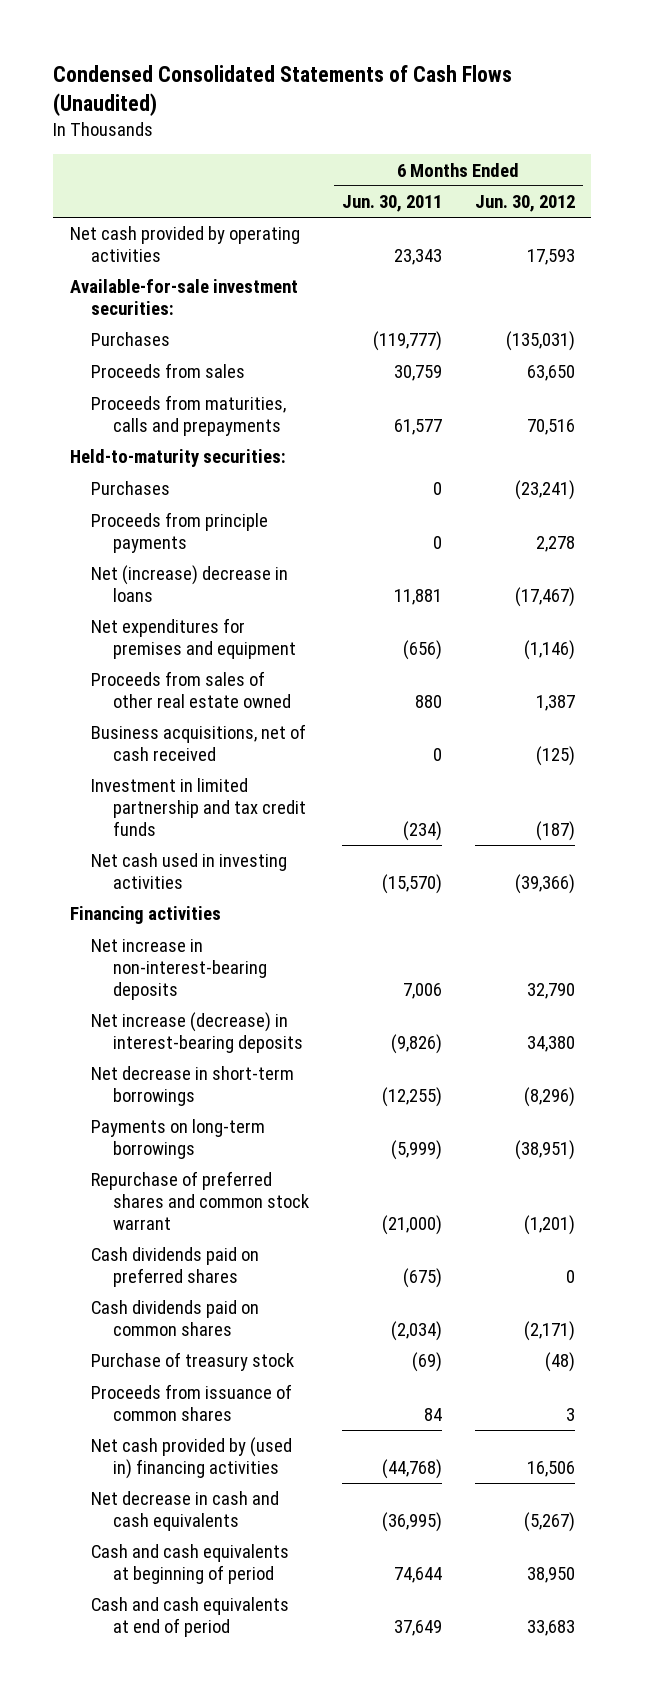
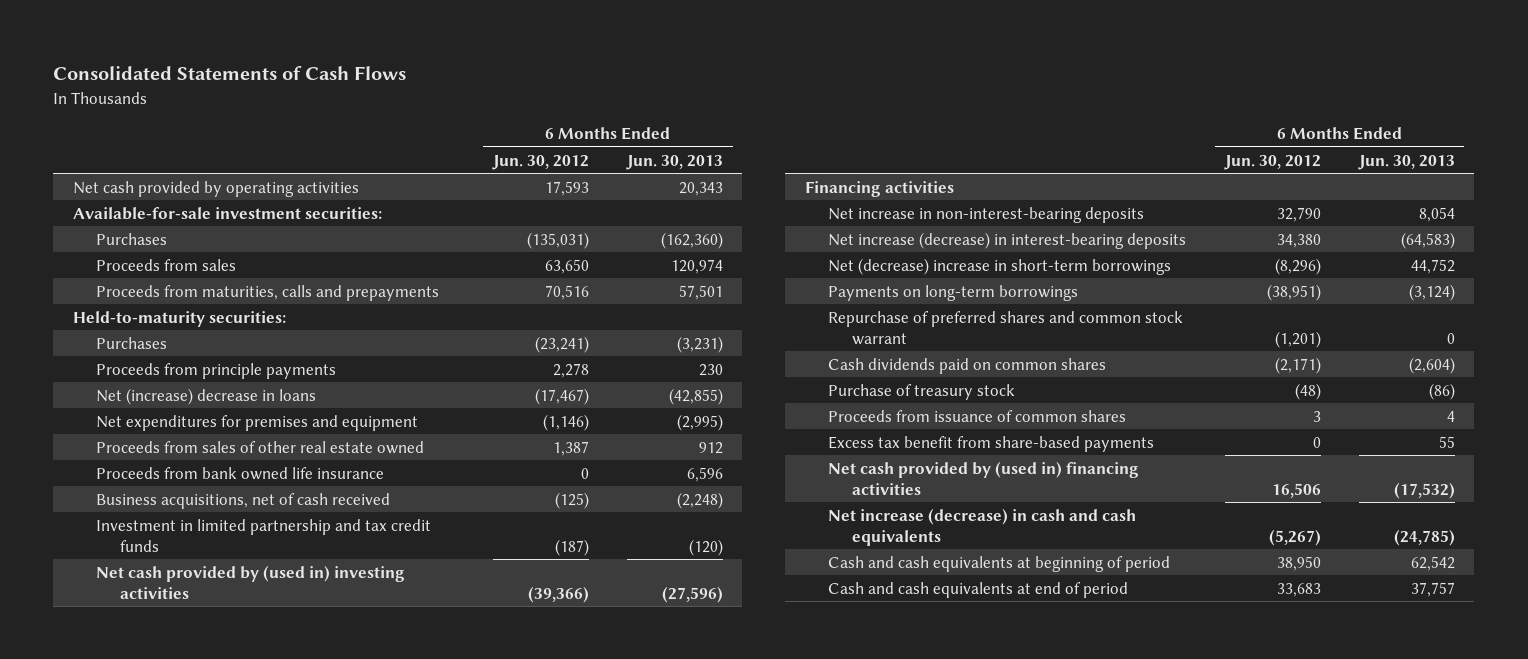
[53,64,513,116] Condensed Consolidated Statements of Cash Flows (Unaudited) -> [53,66,407,81] Consolidated Statements of Cash Flows
[341,195,442,213] Jun. 30, 2011 -> none
none -> [626,154,724,170] Jun. 30, 2013
none -> [96,466,385,480] Proceeds from bank owned life insurance
[91,853,288,890] Net cash used in investing activities -> [96,564,406,599] Net cash provided by (used in) investing activities
[91,1066,295,1107] Net decrease in short-term borrowings -> [828,257,1172,275] Net (decrease) increase in short-term borrowings
[91,1247,260,1288] Cash dividends paid on preferred shares -> none
none -> [828,435,1155,452] Excess tax benefit from share-based payments
[91,1491,280,1532] Net decrease in cash and cash equivalents -> [828,507,1137,546] Net increase (decrease) in cash and cash equivalents

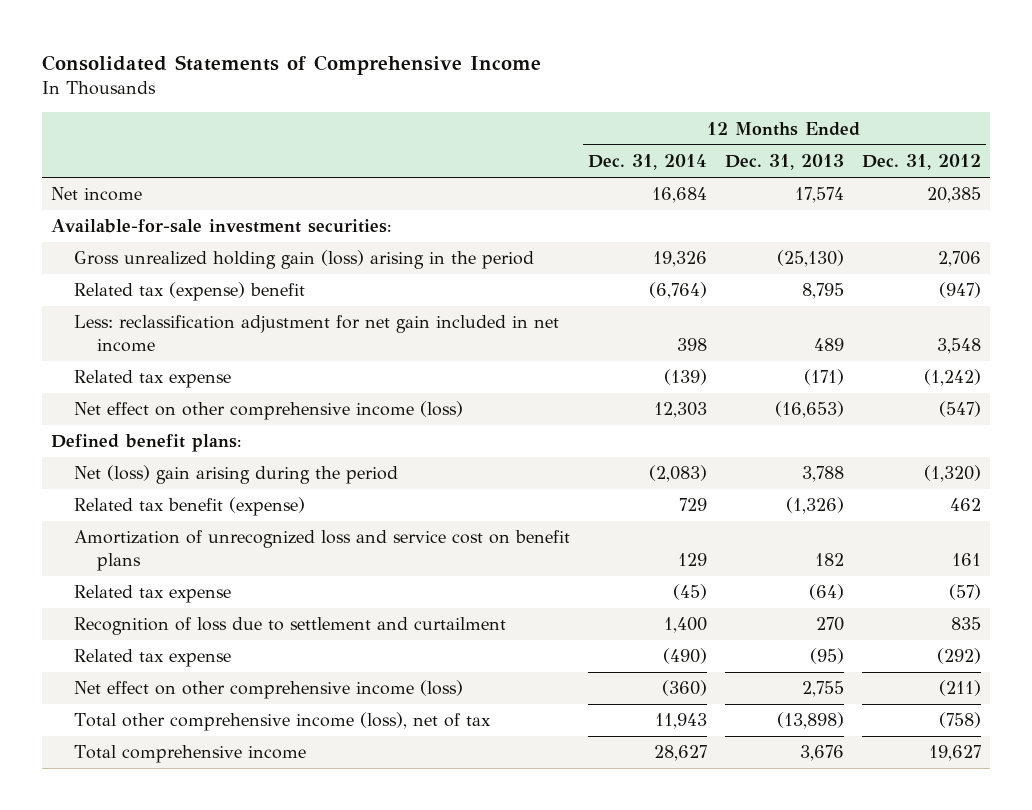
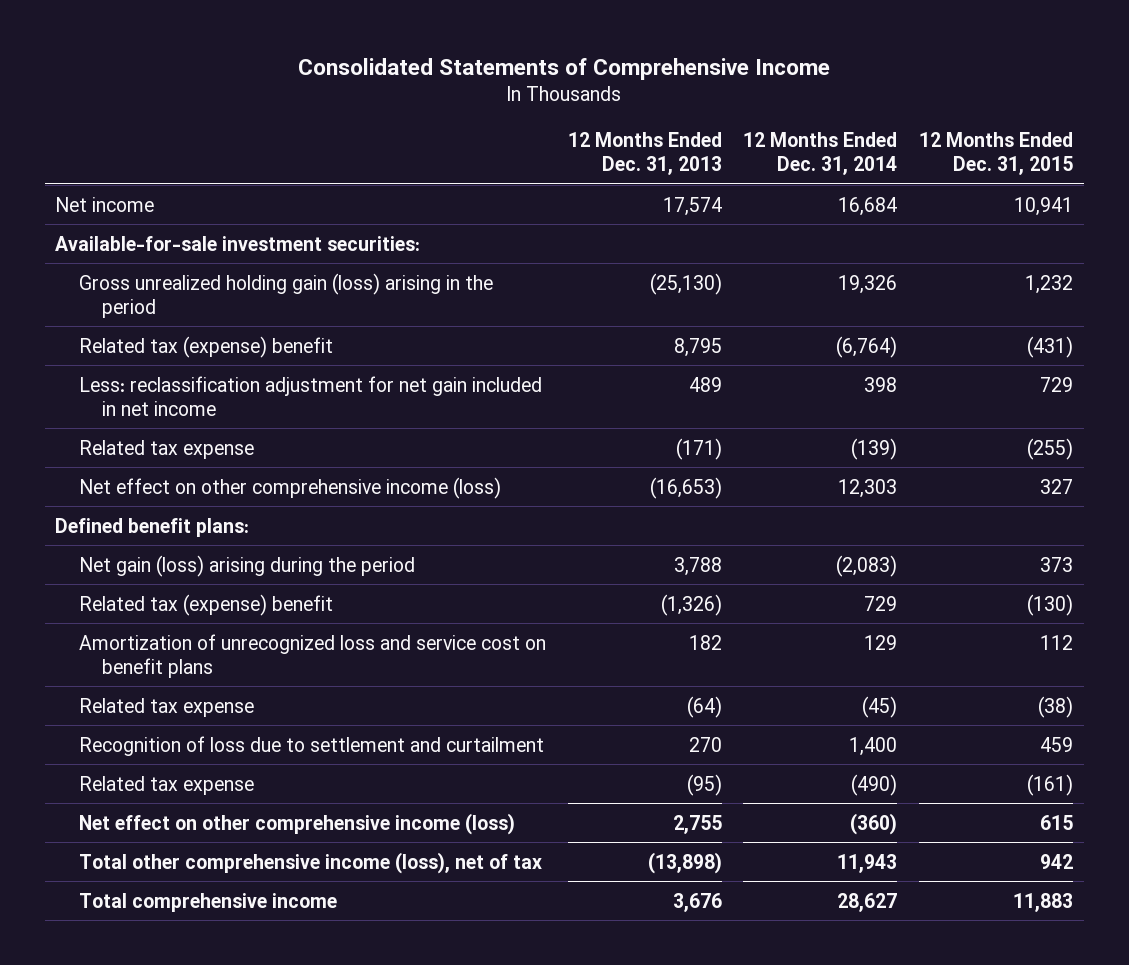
[862,154,982,171] Dec. 31, 2012 -> none
none -> [919,132,1074,176] 12 Months Ended Dec. 31, 2015
[73,465,398,485] Net (loss) gain arising during the period -> [78,554,415,577] Net gain (loss) arising during the period
[73,497,305,517] Related tax benefit (expense) -> [78,593,333,616] Related tax (expense) benefit

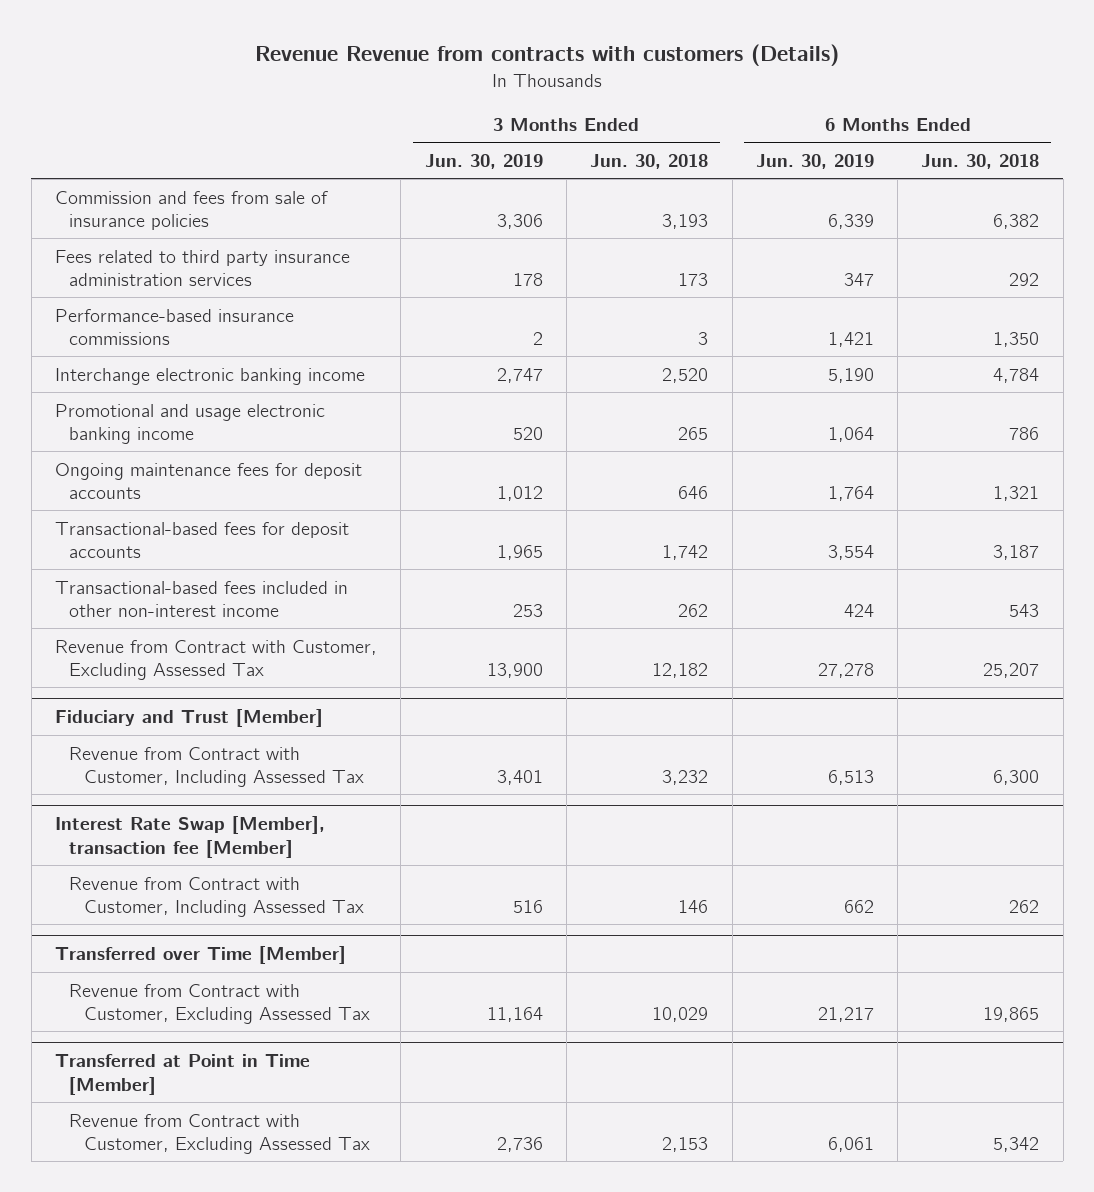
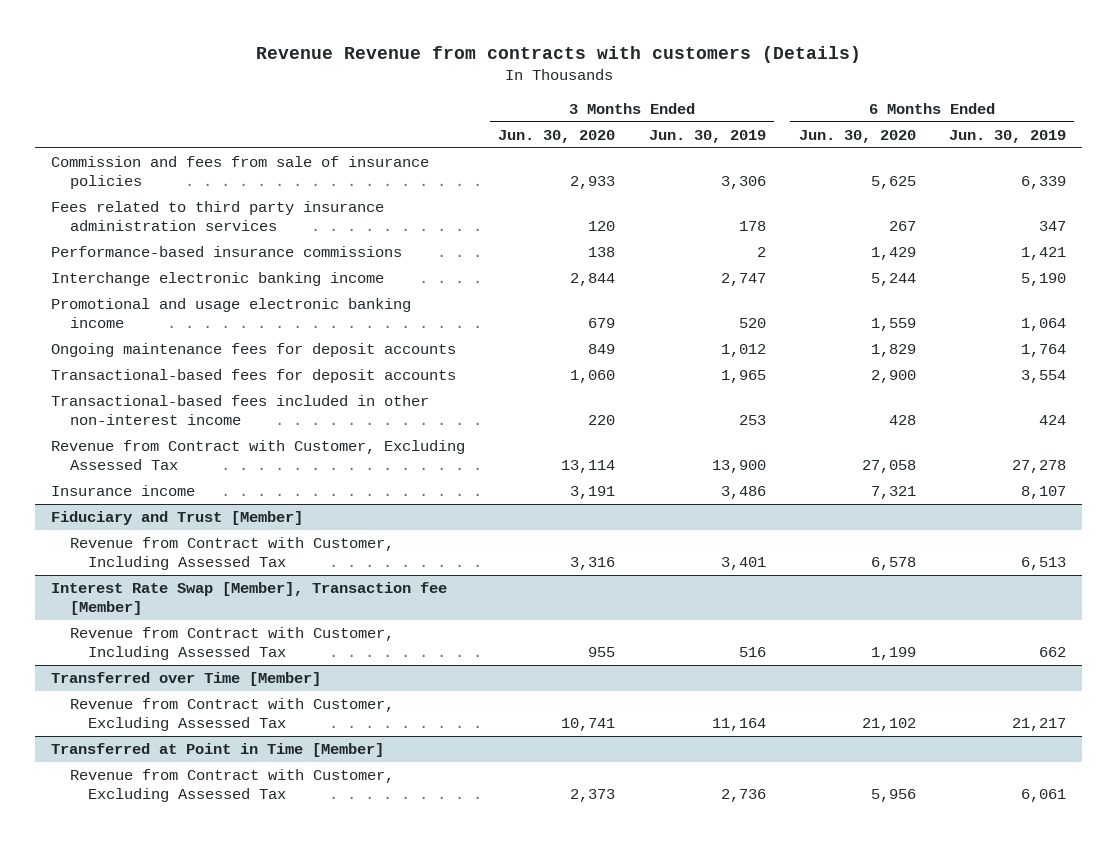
[590,153,709,169] Jun. 30, 2018 -> none
[921,153,1040,169] Jun. 30, 2018 -> none
none -> [498,129,616,143] Jun. 30, 2020
none -> [798,129,916,143] Jun. 30, 2020
none -> [51,485,196,497] Insurance income
[54,816,325,858] Interest Rate Swap [Member], transaction fee [Member] -> [51,582,448,615] Interest Rate Swap [Member], Transaction fee [Member]

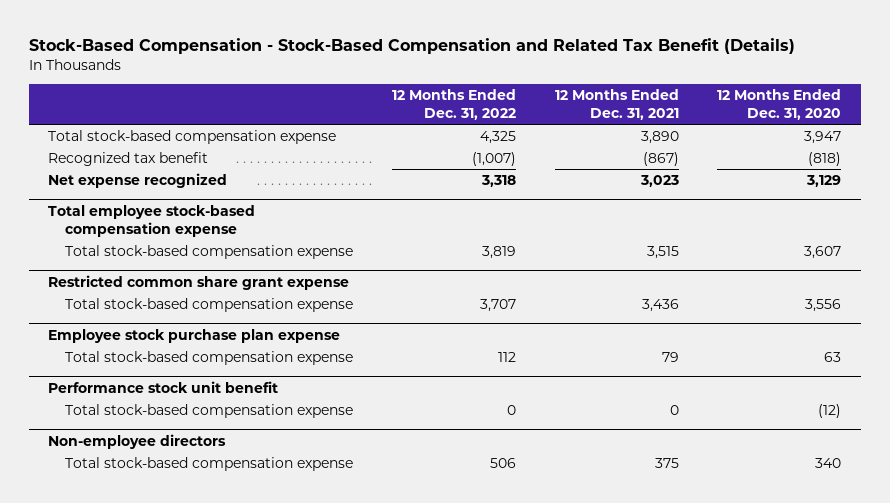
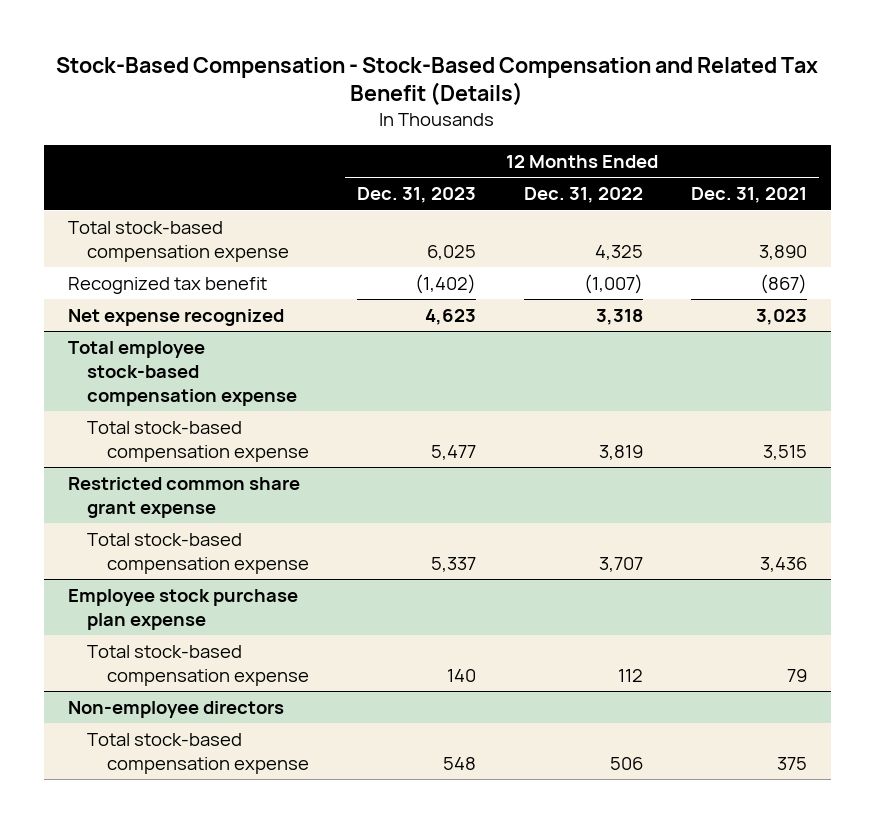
[717,89,842,120] 12 Months Ended Dec. 31, 2020 -> none
none -> [356,187,476,204] Dec. 31, 2023
[48,380,279,393] Performance stock unit benefit -> none
[64,404,353,419] Total stock-based compensation expense -> none

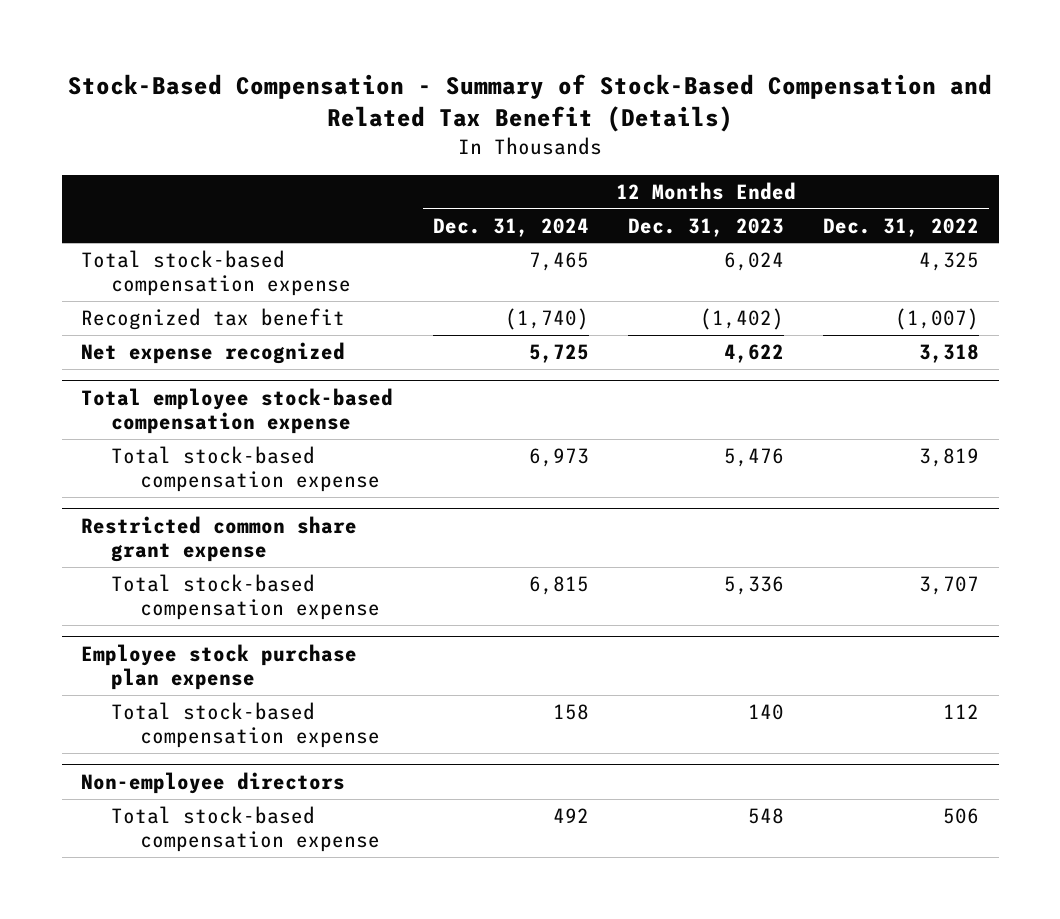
[56,56,819,107] Stock-Based Compensation - Stock-Based Compensation and Related Tax Benefit (Details) -> [68,73,993,132] Stock-Based Compensation - Summary of Stock-Based Compensation and Related Tax Benefit (Details)
[690,187,807,204] Dec. 31, 2021 -> none
none -> [432,217,589,237] Dec. 31, 2024
[426,244,476,260] 6,025 -> [723,252,784,272] 6,024
[424,308,476,325] 4,623 -> [723,344,784,364] 4,622
[430,444,476,460] 5,477 -> [723,448,784,468] 5,476
[430,556,476,572] 5,337 -> [723,576,784,596] 5,336

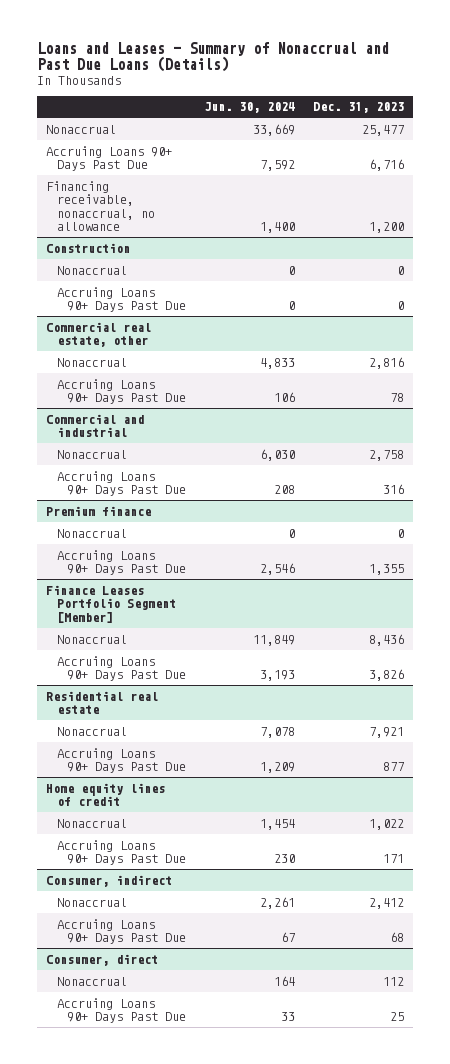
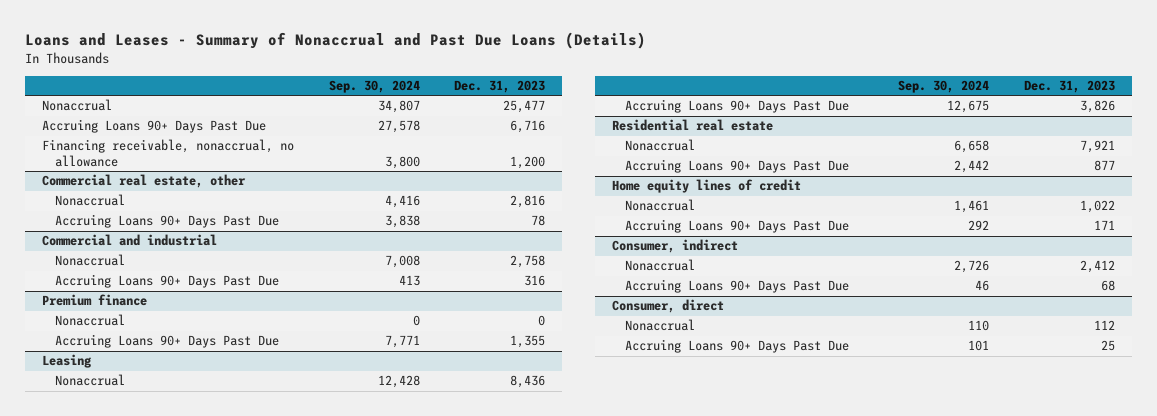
[203,102,295,114] Jun. 30, 2024 -> none
none -> [328,80,420,94] Sep. 30, 2024
[46,242,131,253] Construction -> none
[56,265,127,275] Nonaccrual -> none
[56,286,186,313] Accruing Loans 90+ Days Past Due -> none
[46,584,176,623] Finance Leases Portfolio Segment [Member] -> [42,354,93,369] Leasing

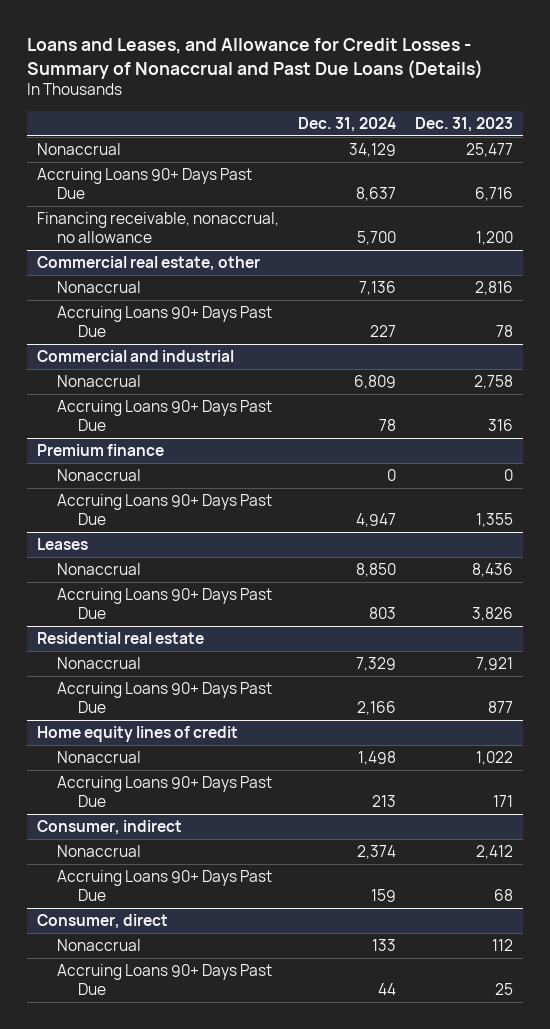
[25,32,647,50] Loans and Leases - Summary of Nonaccrual and Past Due Loans (Details) -> [27,37,484,79] Loans and Leases, and Allowance for Credit Losses - Summary of Nonaccrual and Past Due Loans (Details)
[328,80,420,94] Sep. 30, 2024 -> none
none -> [297,116,396,132] Dec. 31, 2024
[42,354,93,369] Leasing -> [36,538,88,551] Leases

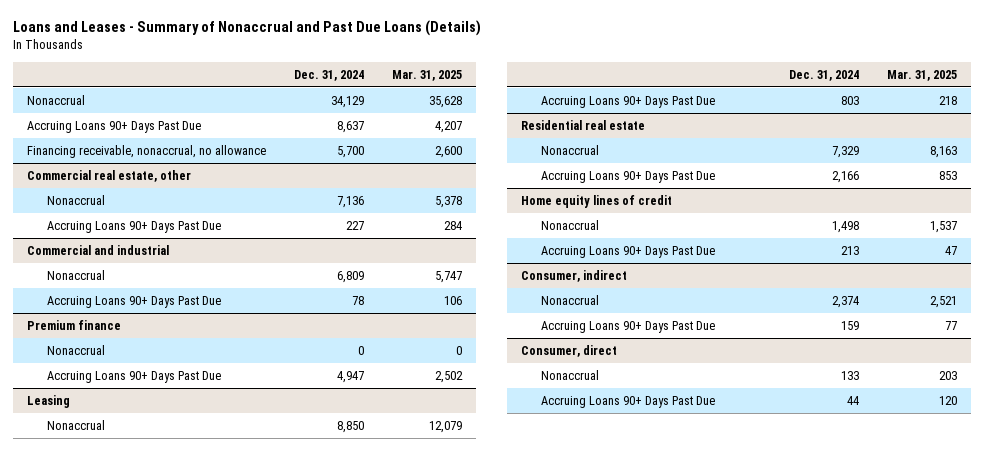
[27,37,484,79] Loans and Leases, and Allowance for Credit Losses - Summary of Nonaccrual and Past Due Loans (Details) -> [12,20,481,37] Loans and Leases - Summary of Nonaccrual and Past Due Loans (Details)
[415,116,514,132] Dec. 31, 2023 -> none
none -> [391,69,462,81] Mar. 31, 2025
[36,538,88,551] Leases -> [26,394,70,408] Leasing

